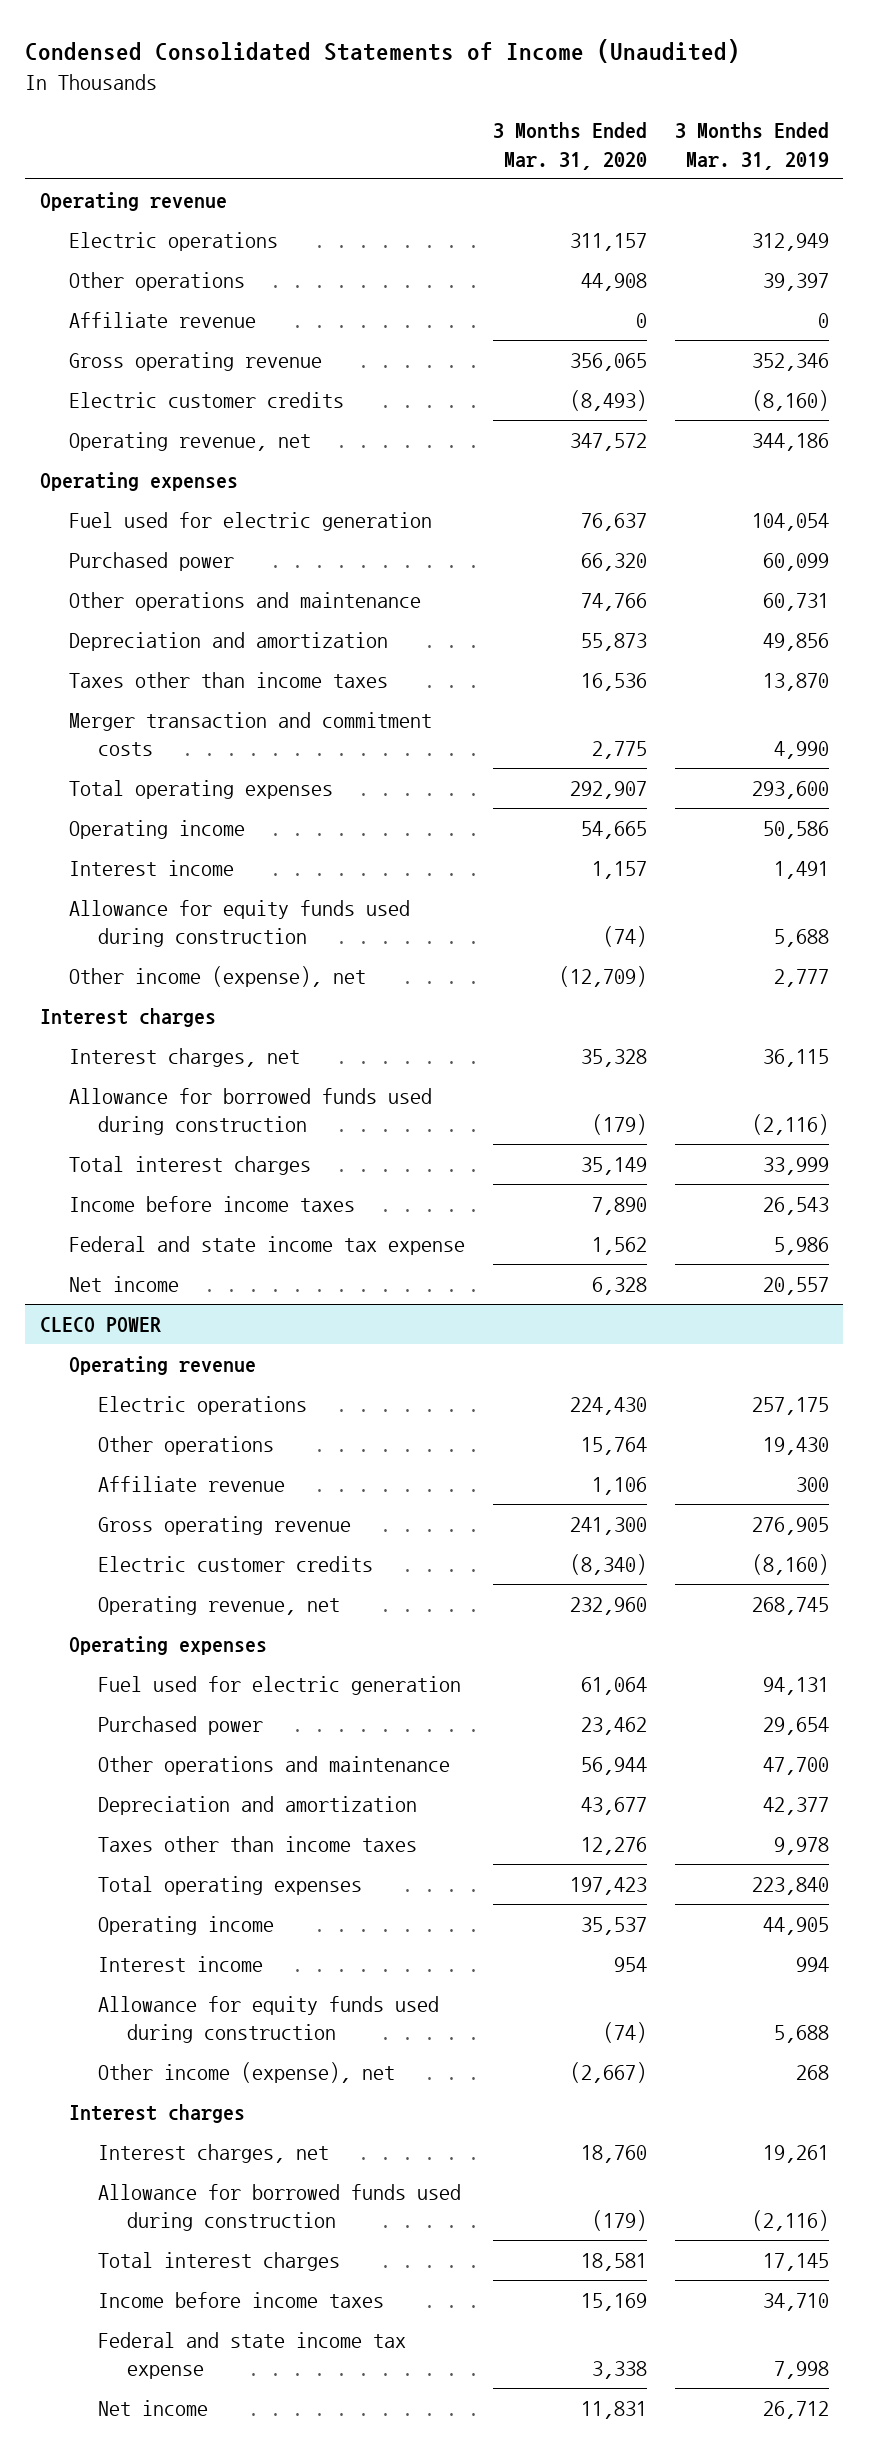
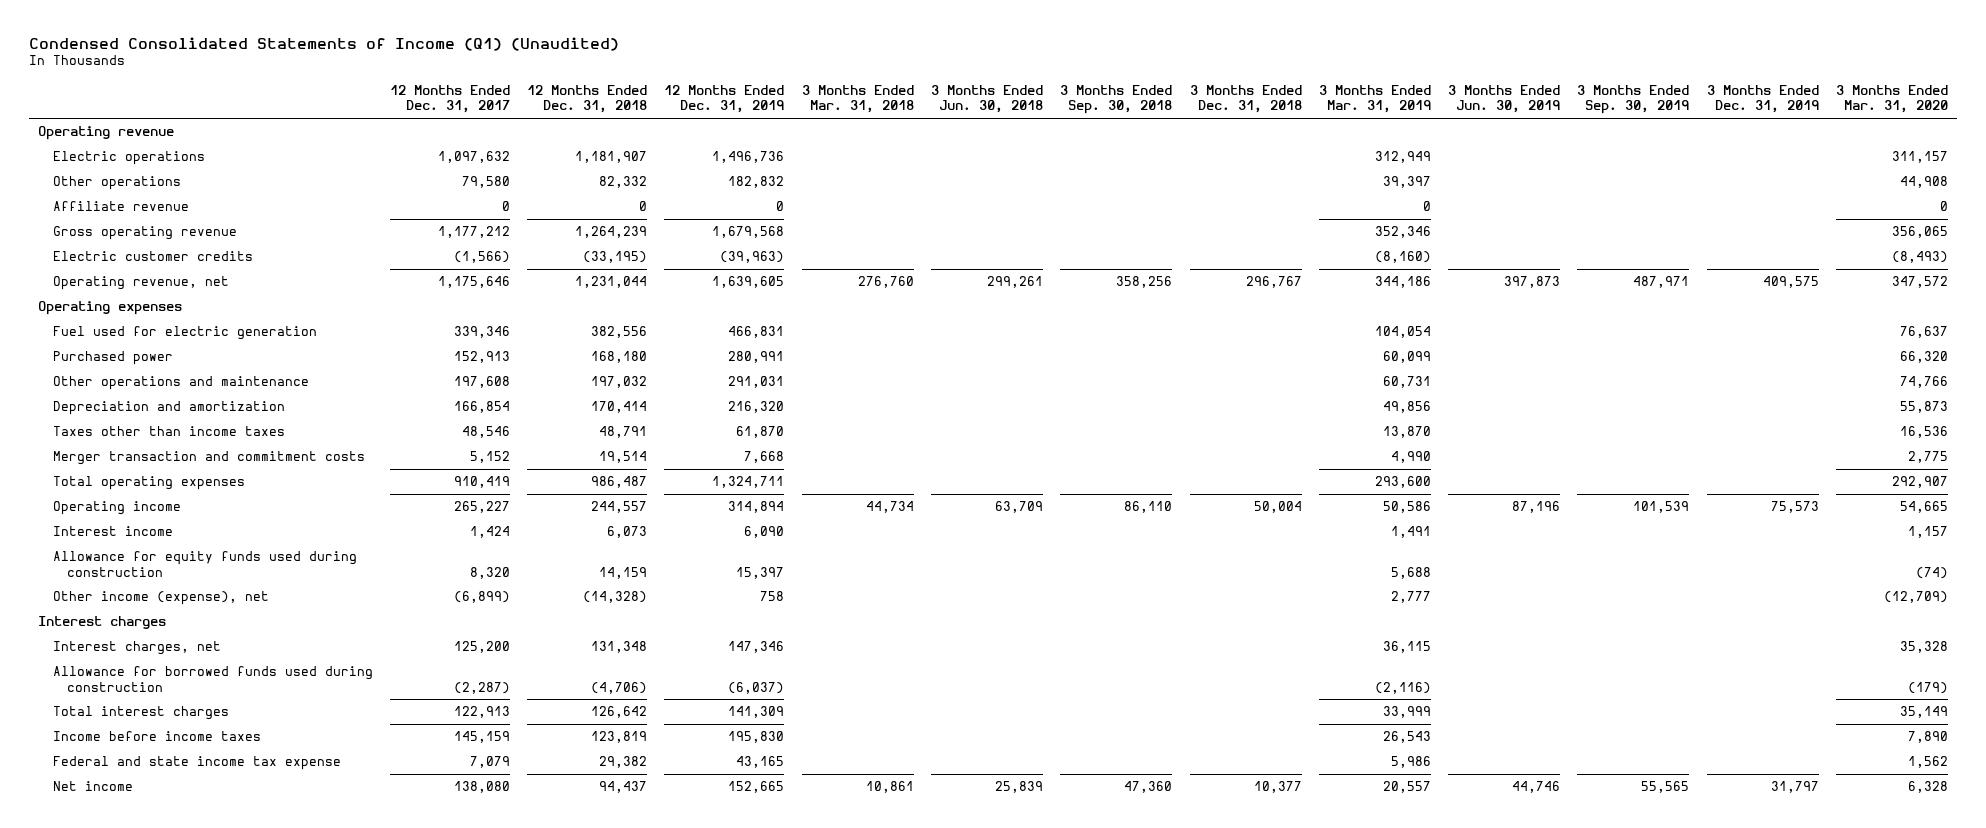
[25,39,741,64] Condensed Consolidated Statements of Income (Unaudited) -> [29,36,620,51] Condensed Consolidated Statements of Income (Q1) (Unaudited)
none -> [389,84,510,114] 12 Months Ended Dec. 31, 2017
none -> [527,84,648,114] 12 Months Ended Dec. 31, 2018
none -> [664,84,785,114] 12 Months Ended Dec. 31, 2019
none -> [801,84,914,114] 3 Months Ended Mar. 31, 2018
none -> [930,84,1043,114] 3 Months Ended Jun. 30, 2018
none -> [1060,84,1173,115] 3 Months Ended Sep. 30, 2018
none -> [1189,84,1302,114] 3 Months Ended Dec. 31, 2018
none -> [1448,84,1561,114] 3 Months Ended Jun. 30, 2019
none -> [1577,84,1690,115] 3 Months Ended Sep. 30, 2019
none -> [1706,84,1819,114] 3 Months Ended Dec. 31, 2019
[39,1316,161,1332] CLECO POWER -> none
[68,1355,256,1375] Operating revenue -> none
[97,1395,307,1415] Electric operations -> none
[97,1435,274,1455] Other operations -> none
[97,1475,285,1492] Affiliate revenue -> none
[97,1515,351,1535] Gross operating revenue -> none
[97,1555,373,1572] Electric customer credits -> none
[97,1595,340,1615] Operating revenue, net -> none
[68,1635,267,1655] Operating expenses -> none
[97,1675,461,1695] Fuel used for electric generation -> none
[97,1715,263,1735] Purchased power -> none
[97,1755,450,1775] Other operations and maintenance -> none
[97,1795,417,1815] Depreciation and amortization -> none
[97,1835,417,1852] Taxes other than income taxes -> none
[97,1875,362,1895] Total operating expenses -> none
[97,1915,274,1935] Operating income -> none
[97,1955,263,1972] Interest income -> none
[97,1995,439,2044] Allowance for equity funds used during construction -> none
[97,2061,395,2083] Other income (expense), net -> none
[68,2103,245,2123] Interest charges -> none
[97,2143,329,2163] Interest charges, net -> none
[97,2183,461,2232] Allowance for borrowed funds used during construction -> none
[97,2251,340,2271] Total interest charges -> none
[97,2291,384,2308] Income before income taxes -> none
[97,2331,406,2380] Federal and state income tax expense -> none
[97,2399,208,2416] Net income -> none

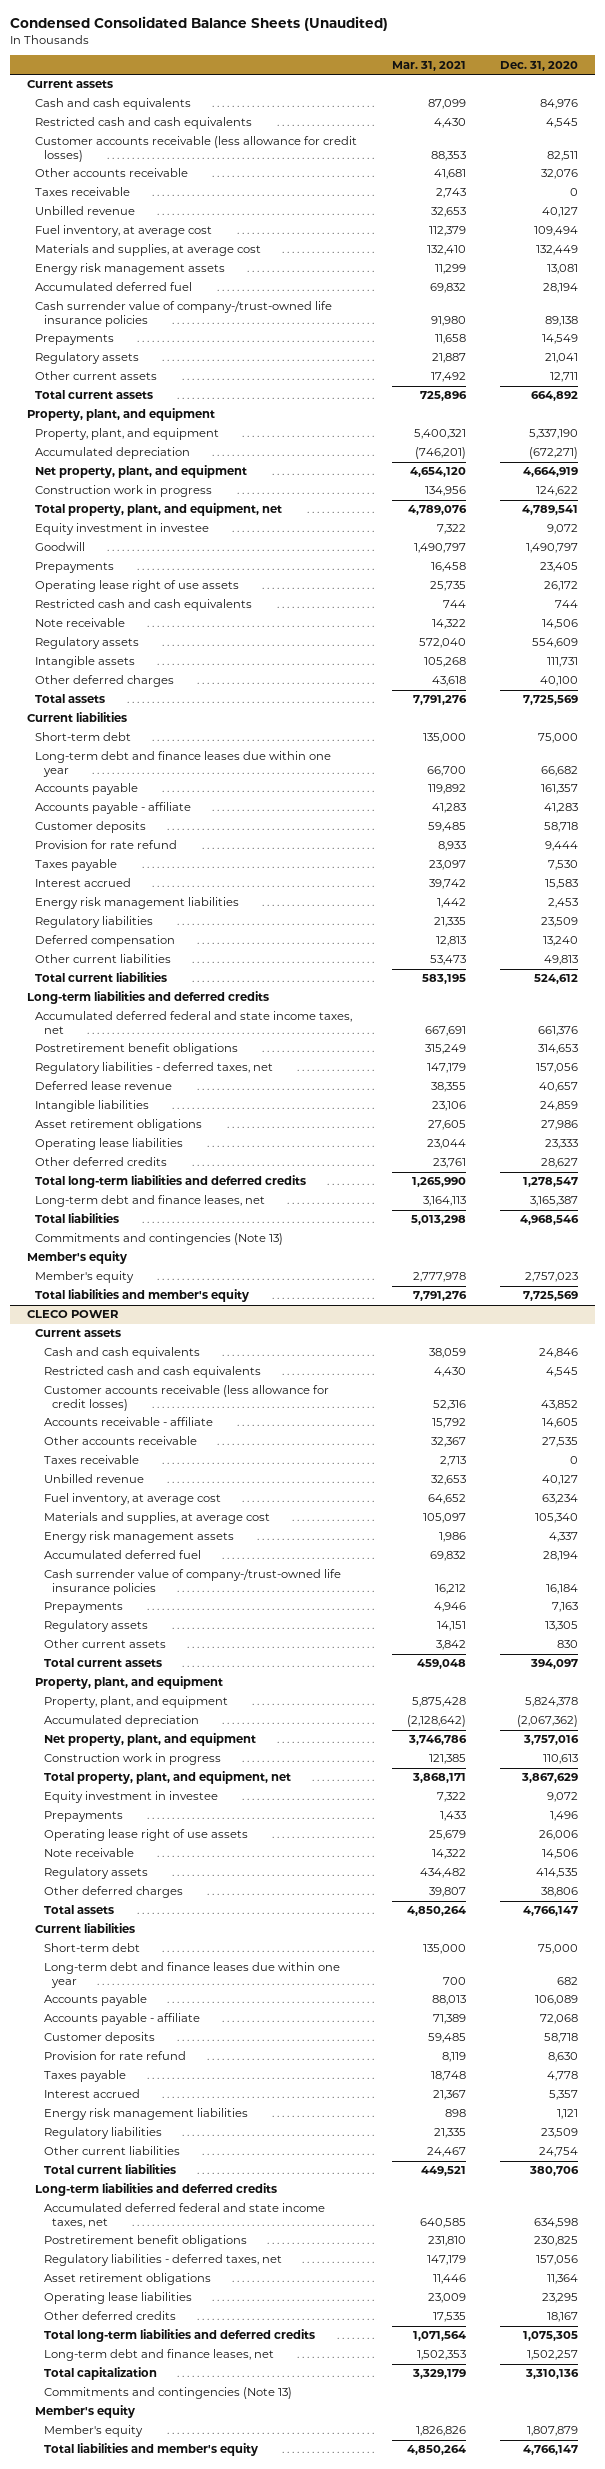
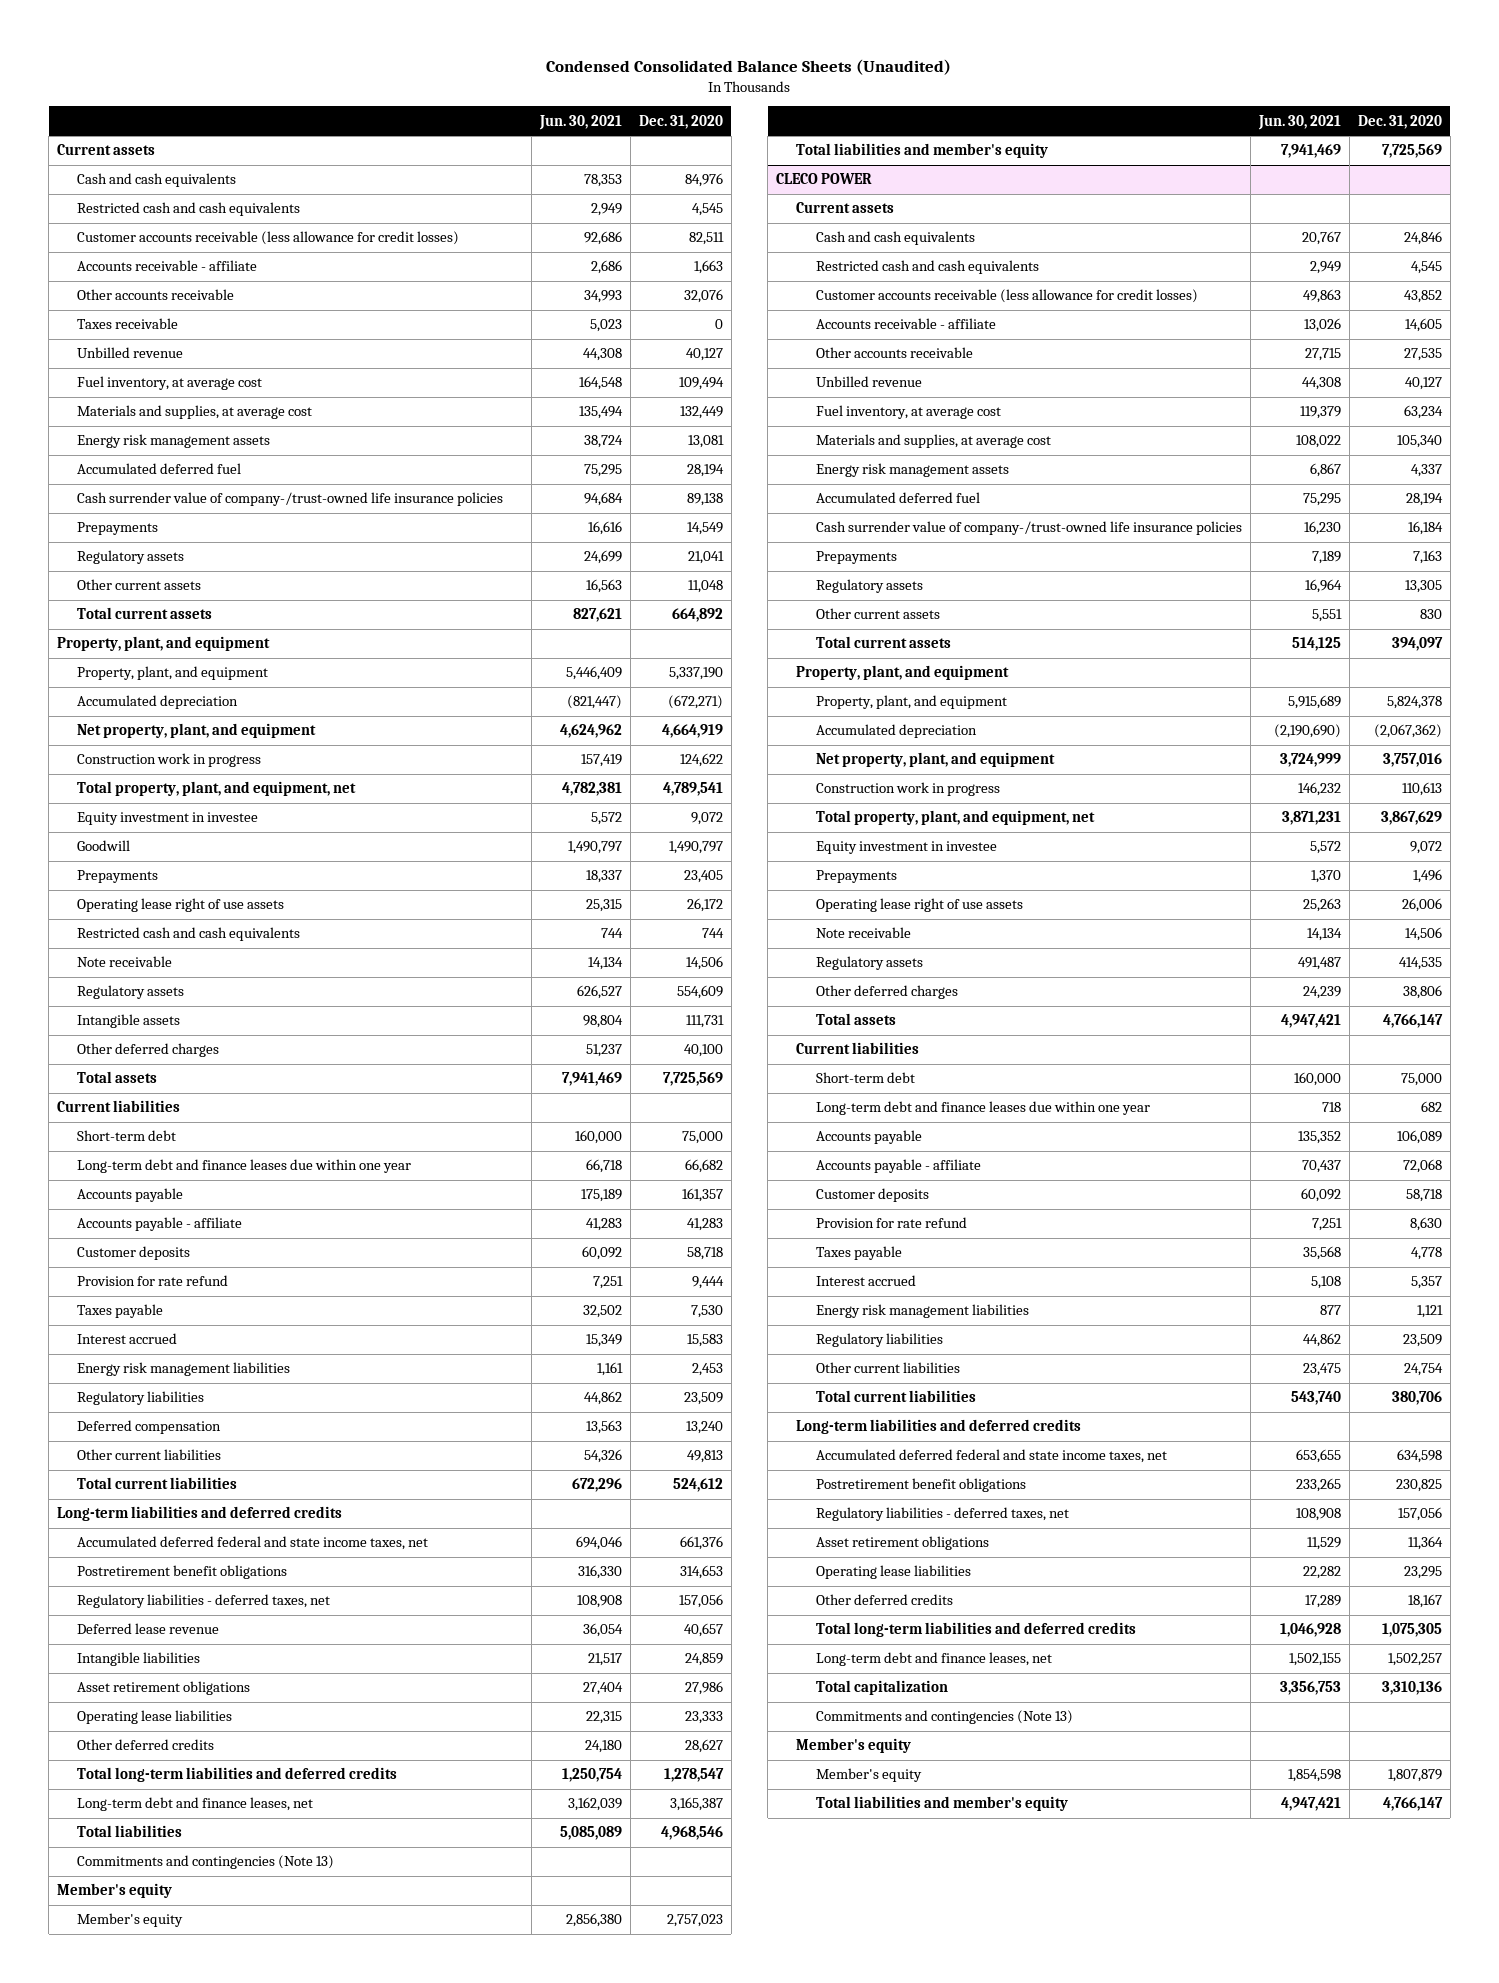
[391,60,466,71] Mar. 31, 2021 -> none
none -> [538,114,622,130] Jun. 30, 2021
none -> [77,260,258,272] Accounts receivable - affiliate
[550,372,579,383] 12,711 -> [687,580,723,594] 11,048
[43,1455,139,1465] Taxes receivable -> none

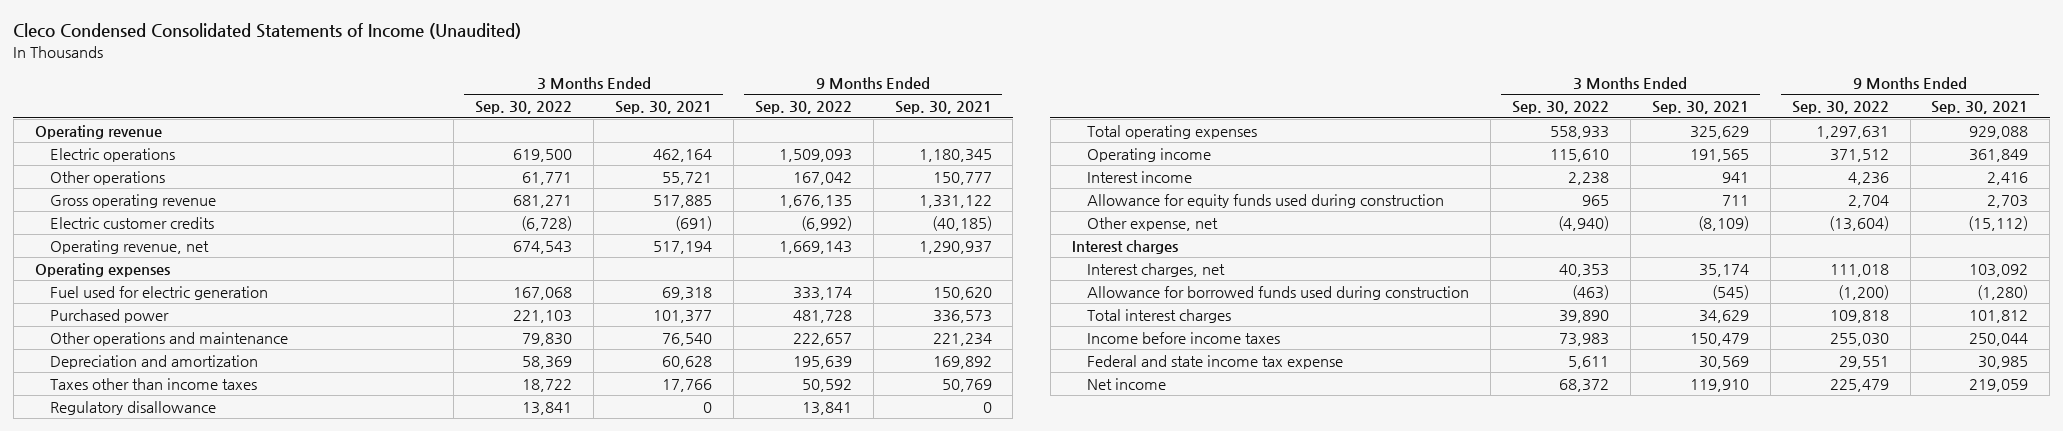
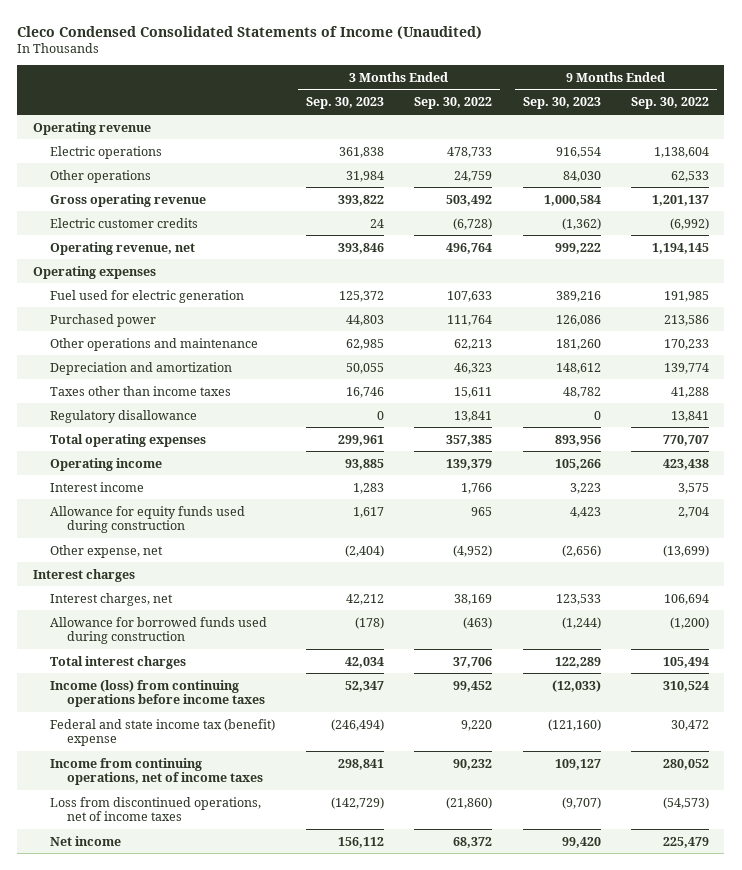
[614,101,712,115] Sep. 30, 2021 -> none
[894,101,992,115] Sep. 30, 2021 -> none
none -> [305,97,384,110] Sep. 30, 2023
none -> [522,97,601,110] Sep. 30, 2023
[513,148,573,162] 619,500 -> [447,146,493,158] 478,733
[778,148,852,162] 1,509,093 -> [654,146,710,158] 1,138,604
[522,171,573,185] 61,771 -> [454,170,493,182] 24,759
[792,171,852,185] 167,042 -> [671,170,710,182] 62,533
[513,194,573,208] 681,271 -> [446,194,493,206] 503,492
[778,194,852,208] 1,676,135 -> [652,194,710,206] 1,201,137
[513,240,573,254] 674,543 -> [446,242,493,254] 496,764
[778,240,852,254] 1,669,143 -> [652,242,710,254] 1,194,145
[513,286,573,300] 167,068 -> [447,290,493,302] 107,633
[792,286,852,300] 333,174 -> [664,290,710,302] 191,985
[513,309,573,323] 221,103 -> [447,314,493,326] 111,764
[792,309,852,323] 481,728 -> [664,314,710,326] 213,586
[522,332,573,346] 79,830 -> [454,338,493,350] 62,213
[792,332,852,346] 222,657 -> [664,338,710,350] 170,233
[522,355,573,369] 58,369 -> [454,362,493,374] 46,323
[792,355,852,369] 195,639 -> [664,362,710,374] 139,774
[522,378,573,392] 18,722 -> [454,386,493,398] 15,611
[801,378,852,392] 50,592 -> [671,386,710,398] 41,288
[1550,125,1610,139] 558,933 -> [446,434,493,446] 357,385
[1815,125,1889,139] 1,297,631 -> [663,434,710,446] 770,707
[1550,148,1610,162] 115,610 -> [446,458,493,470] 139,379
[1829,148,1889,162] 371,512 -> [663,458,710,470] 423,438
[1568,171,1610,185] 2,238 -> [461,482,493,494] 1,766
[1847,171,1889,185] 4,236 -> [678,482,710,494] 3,575
[1558,215,1610,231] (4,940) -> [453,544,493,557] (4,952)
[1828,215,1889,231] (13,604) -> [663,544,710,557] (13,699)
[1559,263,1610,277] 40,353 -> [454,593,493,605] 38,169
[1829,263,1889,277] 111,018 -> [664,593,710,605] 106,694
[1559,309,1610,323] 39,890 -> [453,656,493,668] 37,706
[1829,309,1889,323] 109,818 -> [663,656,710,668] 105,494
[1087,331,1281,344] Income before income taxes -> [50,679,266,708] Income (loss) from continuing operations before income taxes
[1559,332,1610,346] 73,983 -> [453,680,493,692] 99,452
[1829,332,1889,346] 255,030 -> [663,680,710,692] 310,524
[1087,354,1344,369] Federal and state income tax expense -> [50,718,276,747] Federal and state income tax (benefit) expense
[1568,355,1610,369] 5,611 -> [461,719,493,731] 9,220
[1838,355,1889,369] 29,551 -> [671,719,710,731] 30,472
none -> [50,757,264,786] Income from continuing operations, net of income taxes
none -> [50,796,262,822] Loss from discontinued operations, net of income taxes

